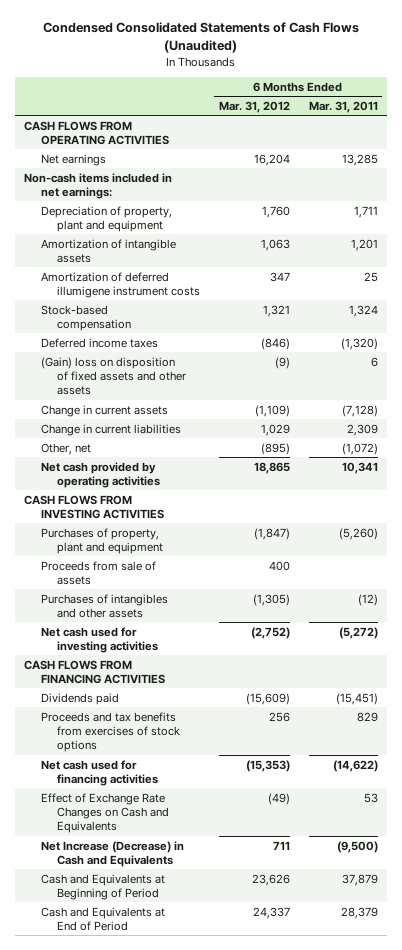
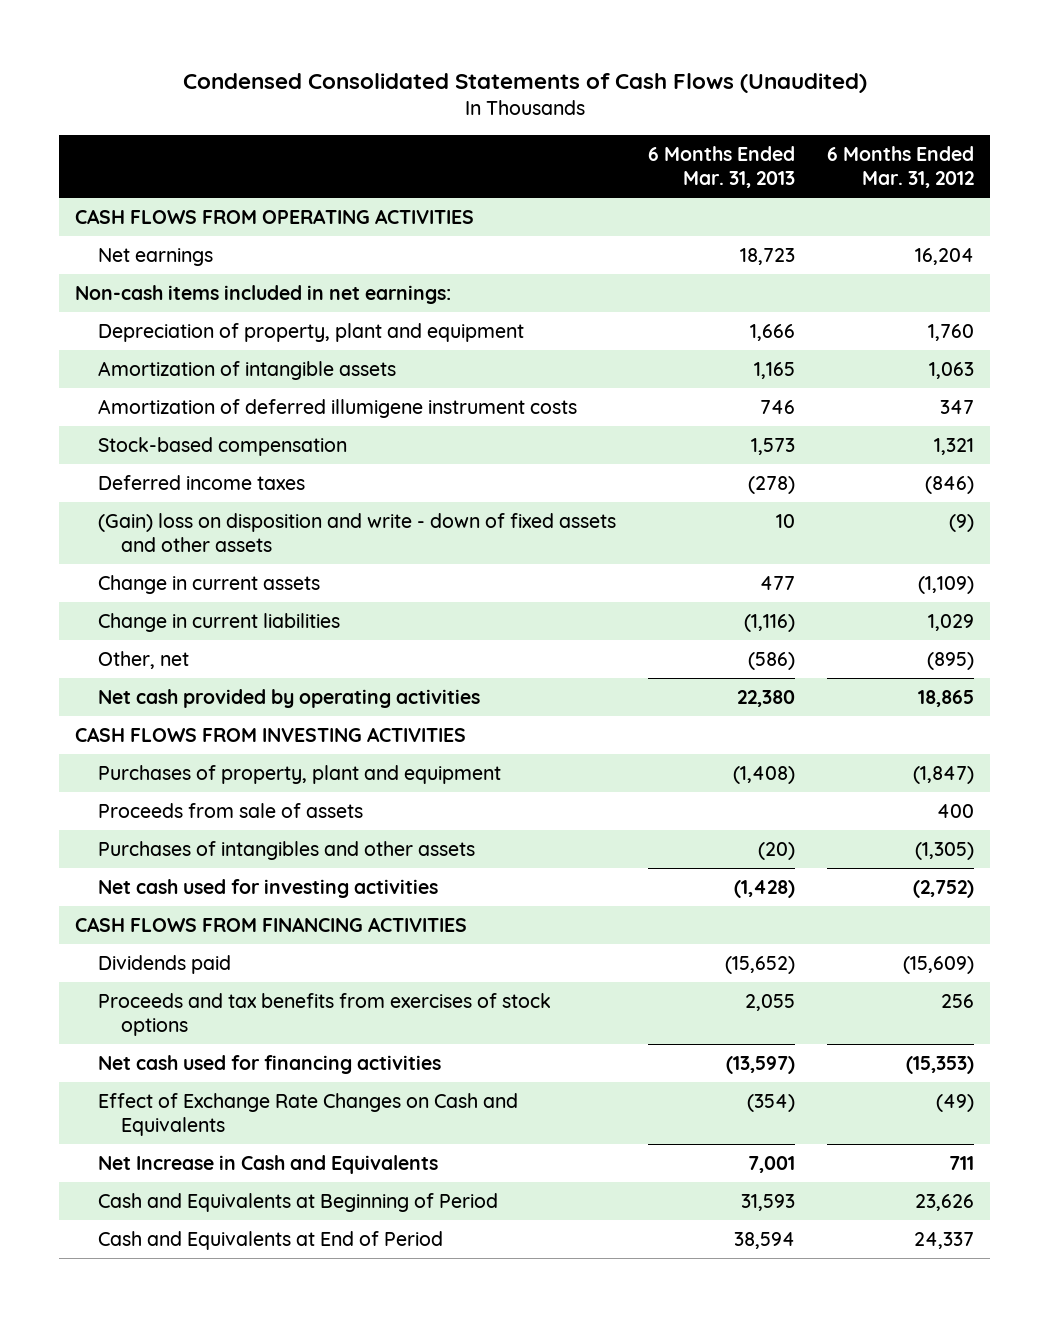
[308,100,378,113] Mar. 31, 2011 -> none
none -> [647,145,795,189] 6 Months Ended Mar. 31, 2013
[40,356,187,396] (Gain) loss on disposition of fixed assets and other assets -> [97,512,616,553] (Gain) loss on disposition and write - down of fixed assets and other assets
[40,840,184,867] Net Increase (Decrease) in Cash and Equivalents -> [97,1154,438,1174] Net Increase in Cash and Equivalents

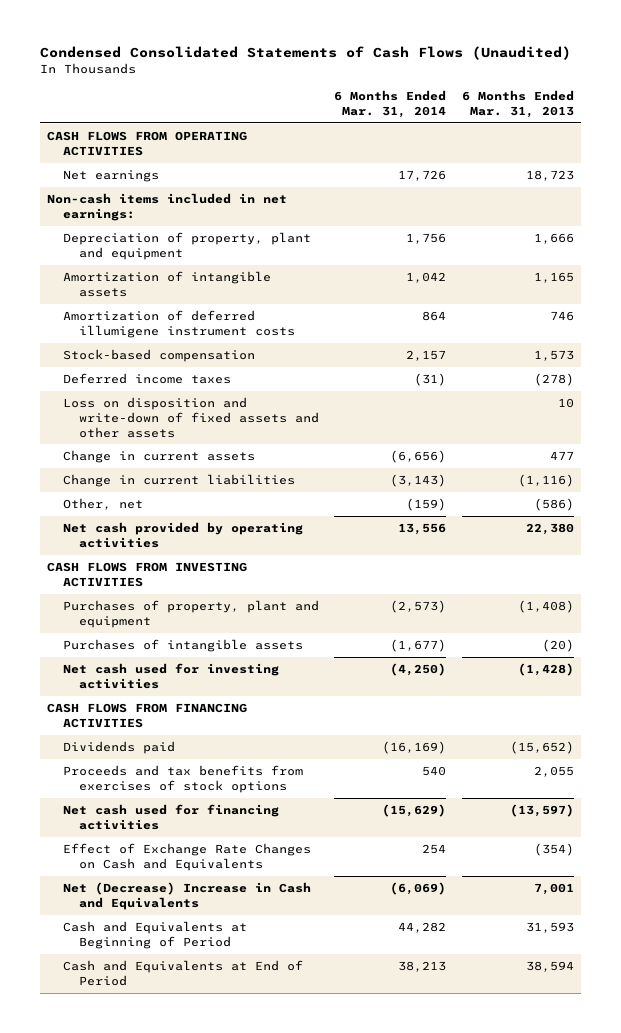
[827,145,975,189] 6 Months Ended Mar. 31, 2012 -> none
none -> [334,90,447,119] 6 Months Ended Mar. 31, 2014
[97,512,616,553] (Gain) loss on disposition and write - down of fixed assets and other assets -> [63,396,320,438] Loss on disposition and write-down of fixed assets and other assets
[97,802,363,818] Proceeds from sale of assets -> none
[97,840,475,860] Purchases of intangibles and other assets -> [63,638,304,652] Purchases of intangible assets
[97,1154,438,1174] Net Increase in Cash and Equivalents -> [63,881,312,910] Net (Decrease) Increase in Cash and Equivalents

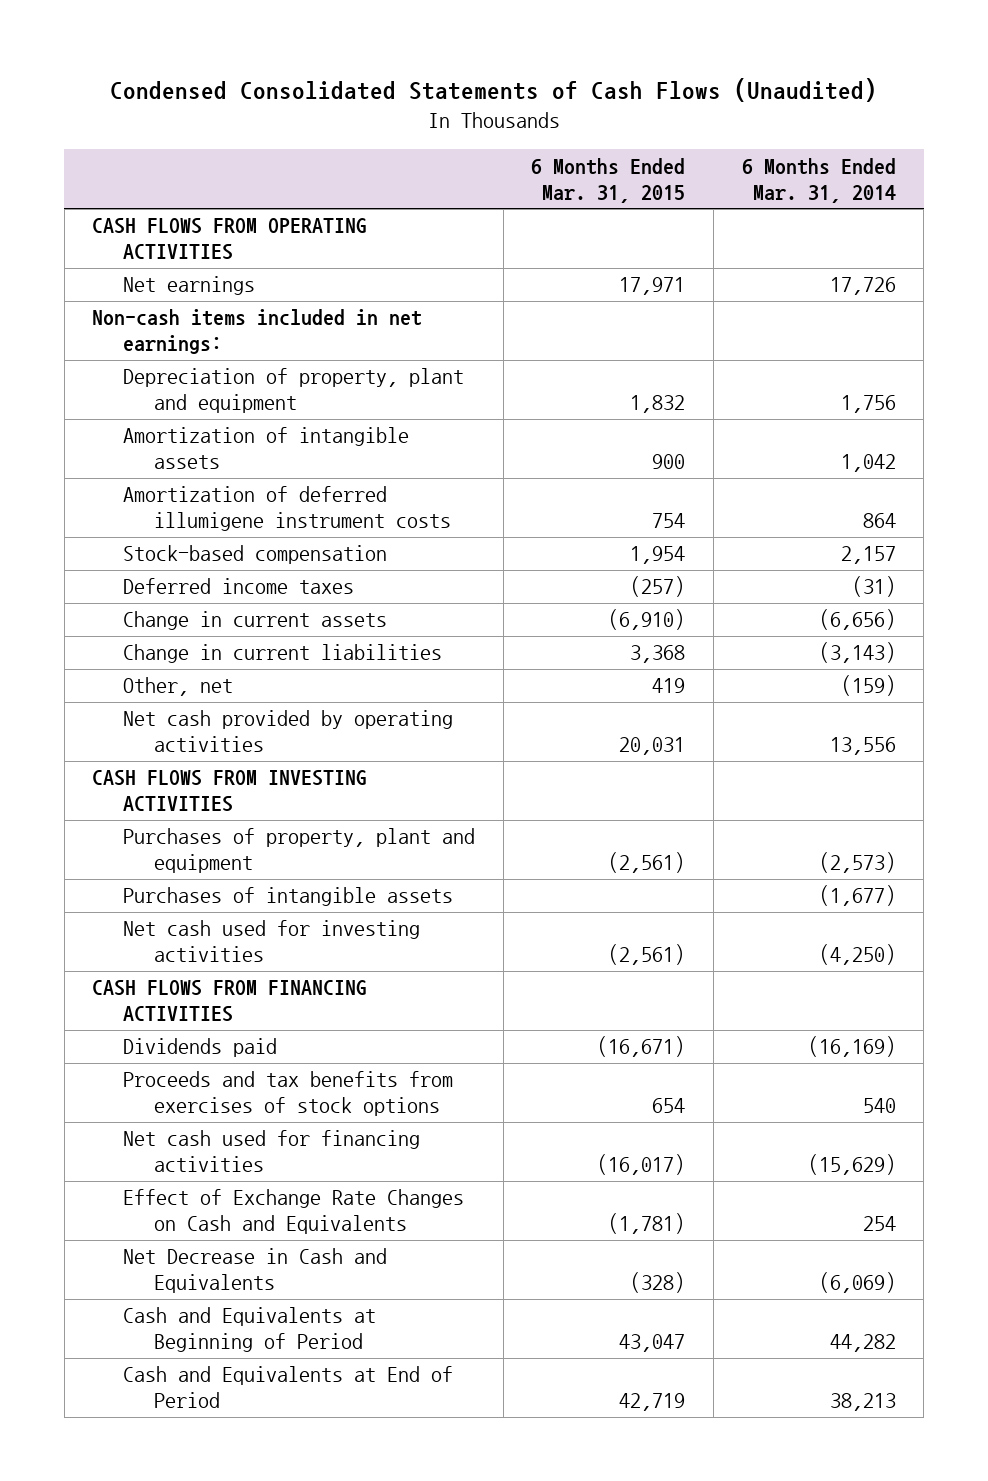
[461,90,574,119] 6 Months Ended Mar. 31, 2013 -> none
none -> [531,157,686,203] 6 Months Ended Mar. 31, 2015
[63,396,320,438] Loss on disposition and write-down of fixed assets and other assets -> none
[63,881,312,910] Net (Decrease) Increase in Cash and Equivalents -> [123,1248,388,1294] Net Decrease in Cash and Equivalents

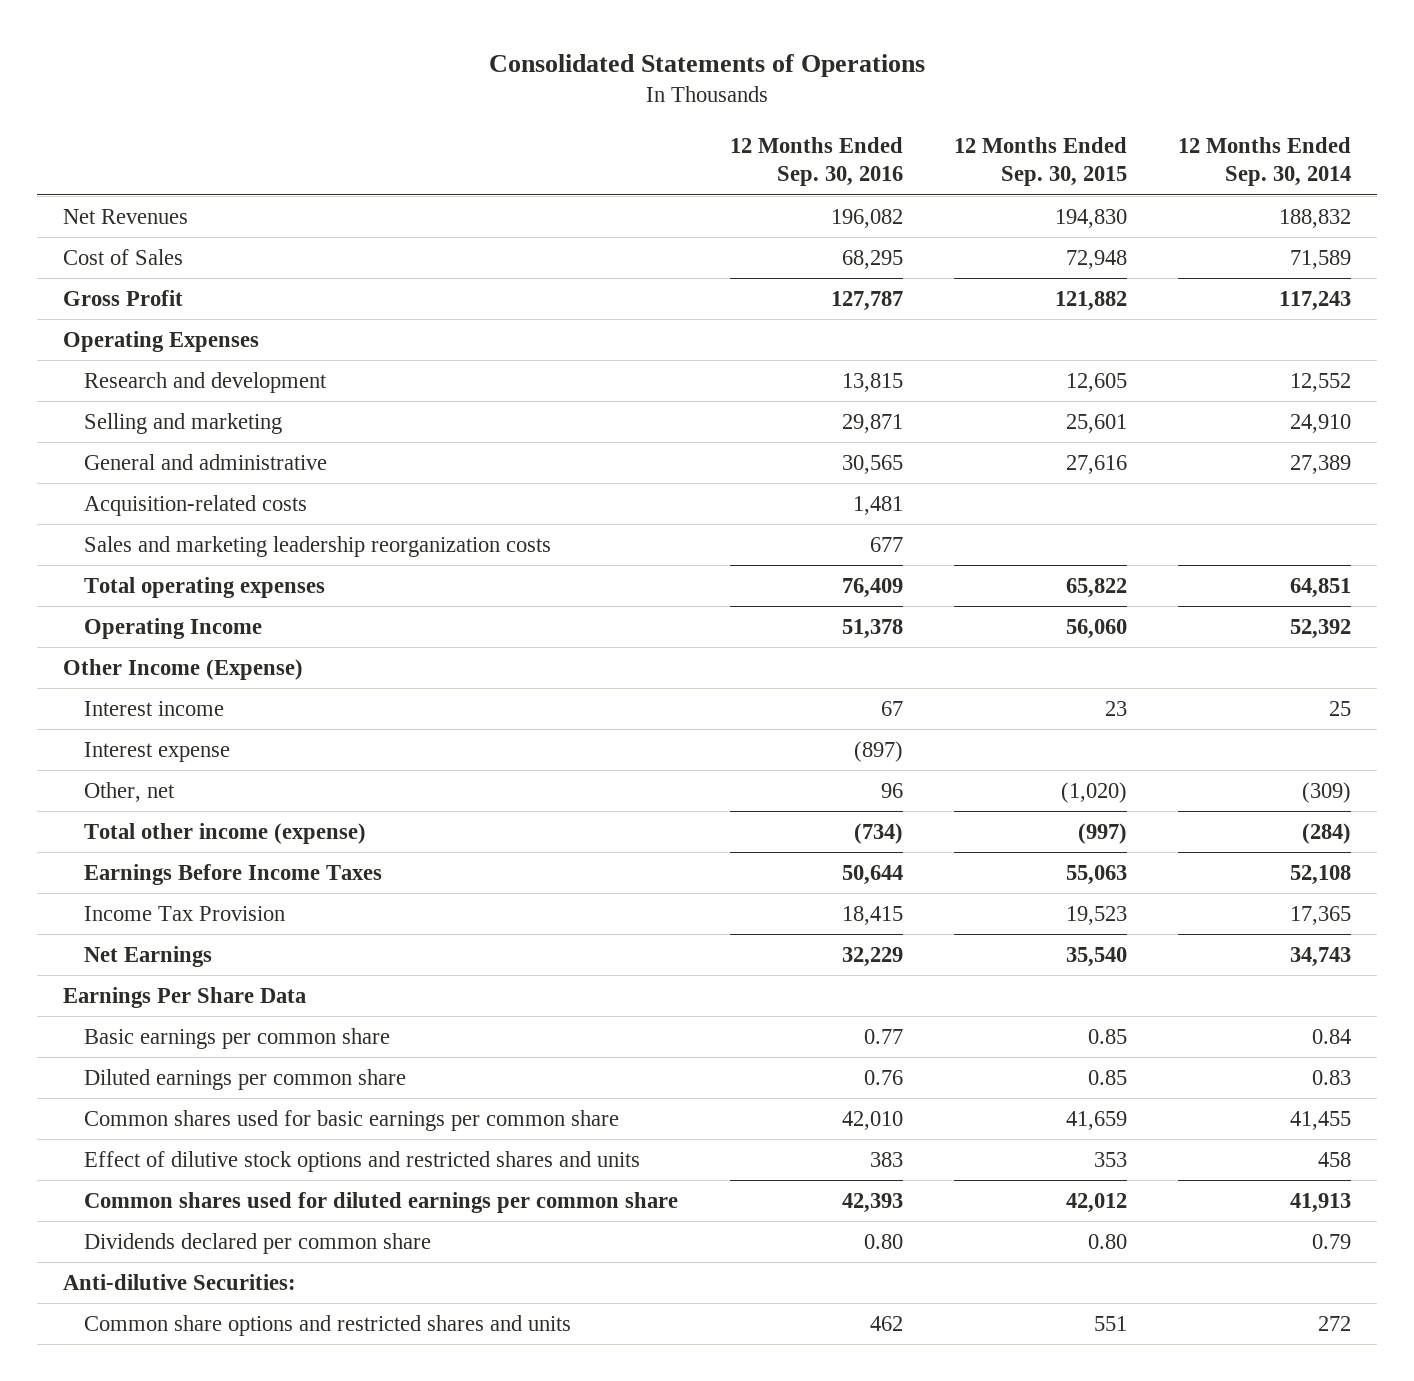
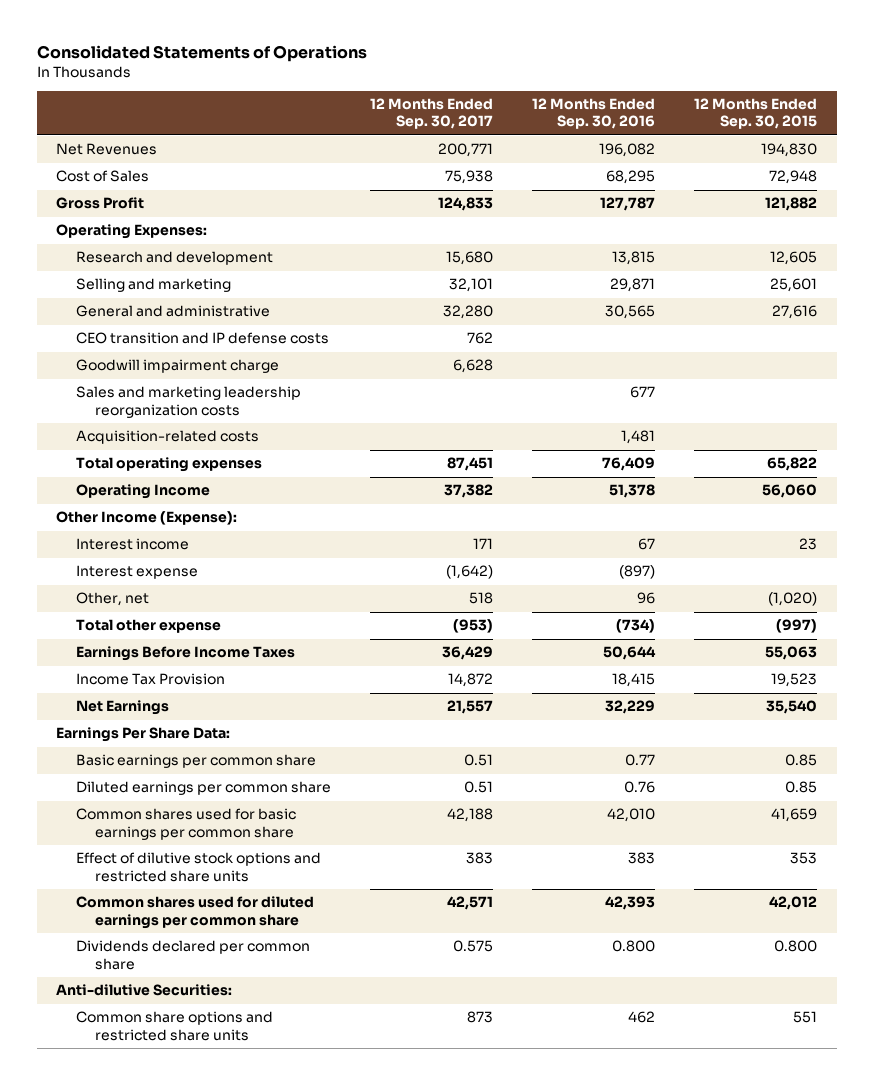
[1178,136,1352,187] 12 Months Ended Sep. 30, 2014 -> none
none -> [369,97,493,130] 12 Months Ended Sep. 30, 2017
[62,330,259,352] Operating Expenses -> [56,224,208,240] Operating Expenses:
none -> [75,332,329,345] CEO transition and IP defense costs
none -> [75,359,279,374] Goodwill impairment charge
[84,494,308,516] Acquisition-related costs -> [75,430,259,445] Acquisition-related costs
[62,658,303,680] Other Income (Expense) -> [56,511,238,526] Other Income (Expense):
[84,822,367,844] Total other income (expense) -> [75,619,221,634] Total other expense
[62,986,306,1008] Earnings Per Share Data -> [56,727,231,743] Earnings Per Share Data:
[84,1150,641,1172] Effect of dilutive stock options and restricted shares and units -> [75,852,321,882] Effect of dilutive stock options and restricted share units
[863,1233,903,1249] 0.80 -> [612,940,656,953] 0.800
[1088,1233,1128,1249] 0.80 -> [774,940,818,953] 0.800
[84,1314,572,1336] Common share options and restricted shares and units -> [75,1011,273,1041] Common share options and restricted share units

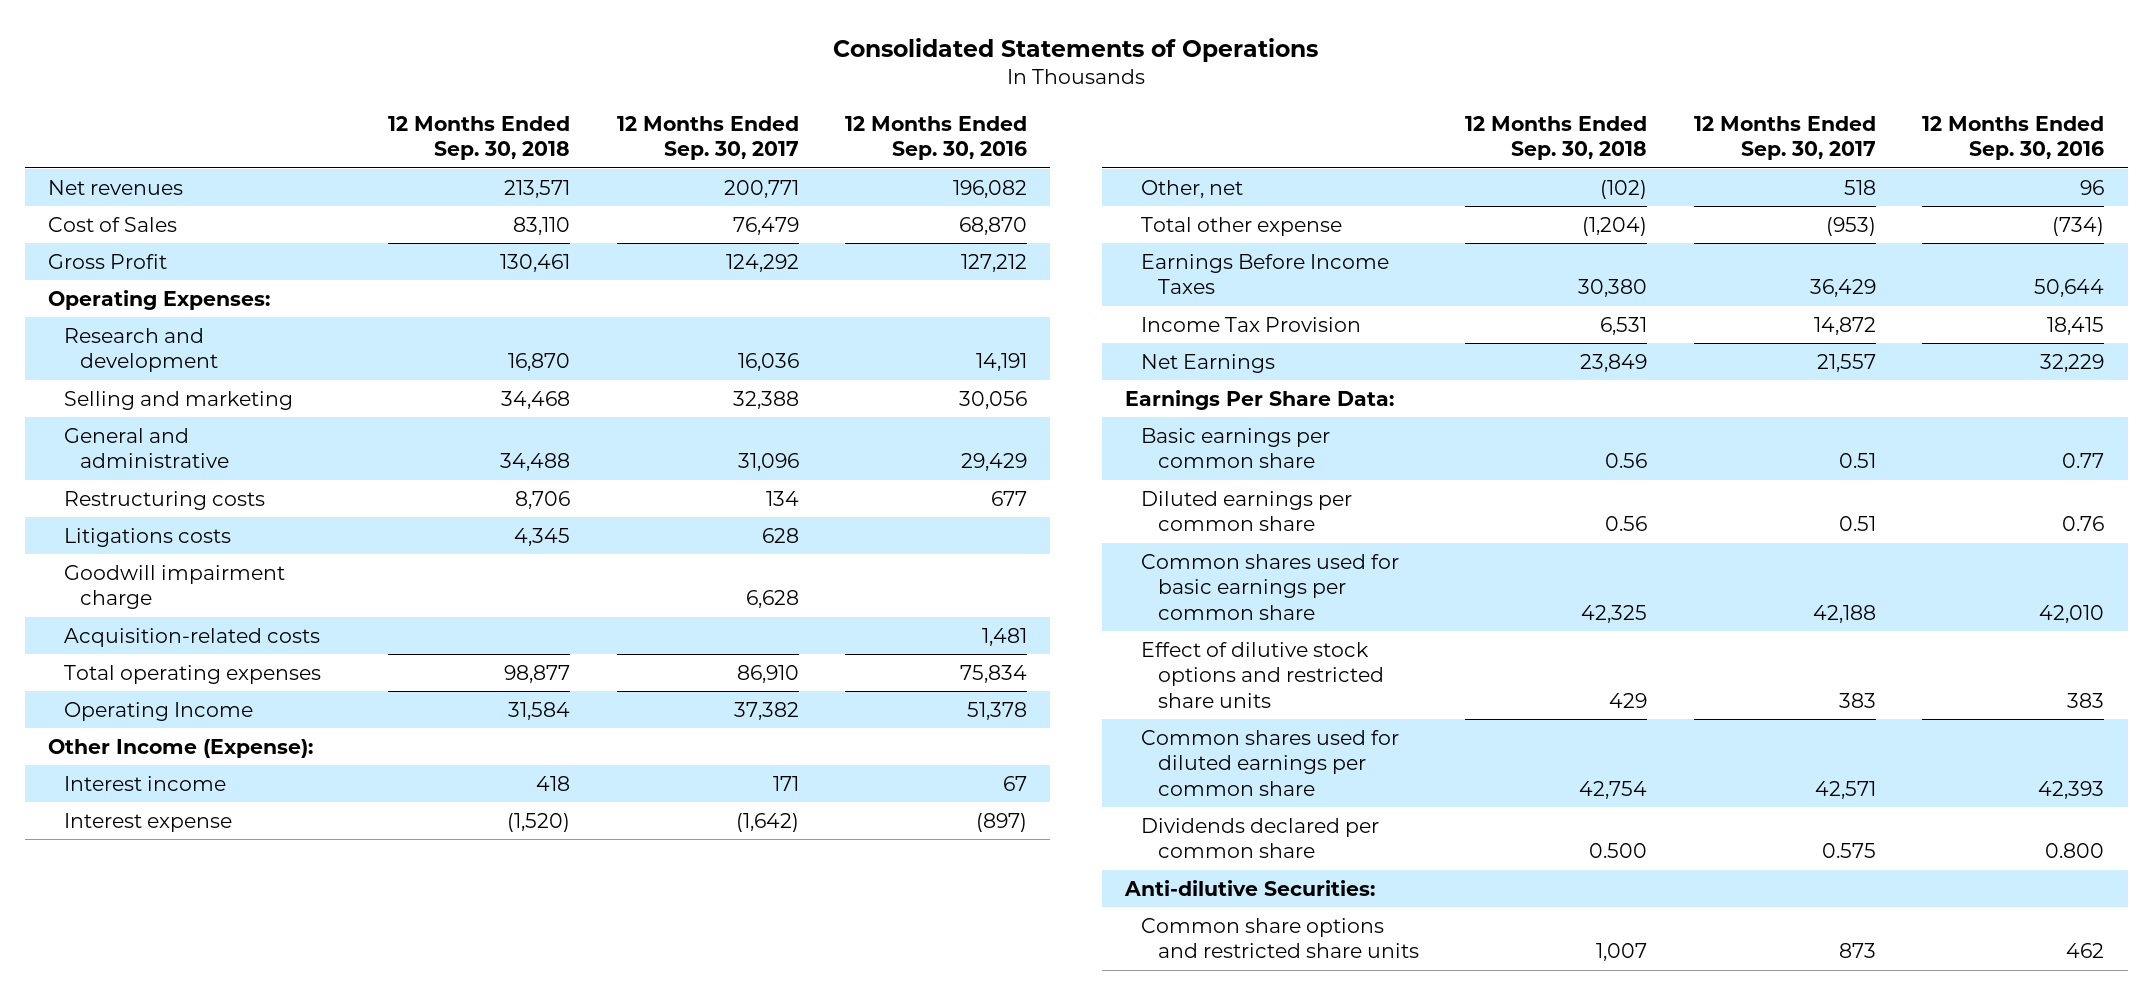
[694,97,818,130] 12 Months Ended Sep. 30, 2015 -> none
none -> [387,115,570,161] 12 Months Ended Sep. 30, 2018
[56,143,158,156] Net Revenues -> [47,179,183,195] Net revenues
[444,170,493,185] 75,938 -> [732,216,799,235] 76,479
[606,170,656,185] 68,295 -> [959,216,1028,235] 68,870
[437,197,493,212] 124,833 -> [725,253,799,272] 124,292
[600,197,656,212] 127,787 -> [961,253,1028,272] 127,212
[75,332,329,345] CEO transition and IP defense costs -> none
[445,251,493,266] 15,680 -> [737,353,799,372] 16,036
[612,251,656,266] 13,815 -> [976,353,1028,372] 14,191
[448,278,493,293] 32,101 -> [732,390,799,409] 32,388
[610,278,656,293] 29,871 -> [959,390,1028,409] 30,056
[442,305,493,320] 32,280 -> [737,453,799,472] 31,096
[605,305,656,320] 30,565 -> [961,453,1028,472] 29,429
none -> [64,490,266,510] Restructuring costs
none -> [64,527,232,547] Litigations costs
[75,386,301,418] Sales and marketing leadership reorganization costs -> none
[446,457,493,472] 87,451 -> [736,664,799,683] 86,910
[602,457,656,472] 76,409 -> [960,664,1028,683] 75,834

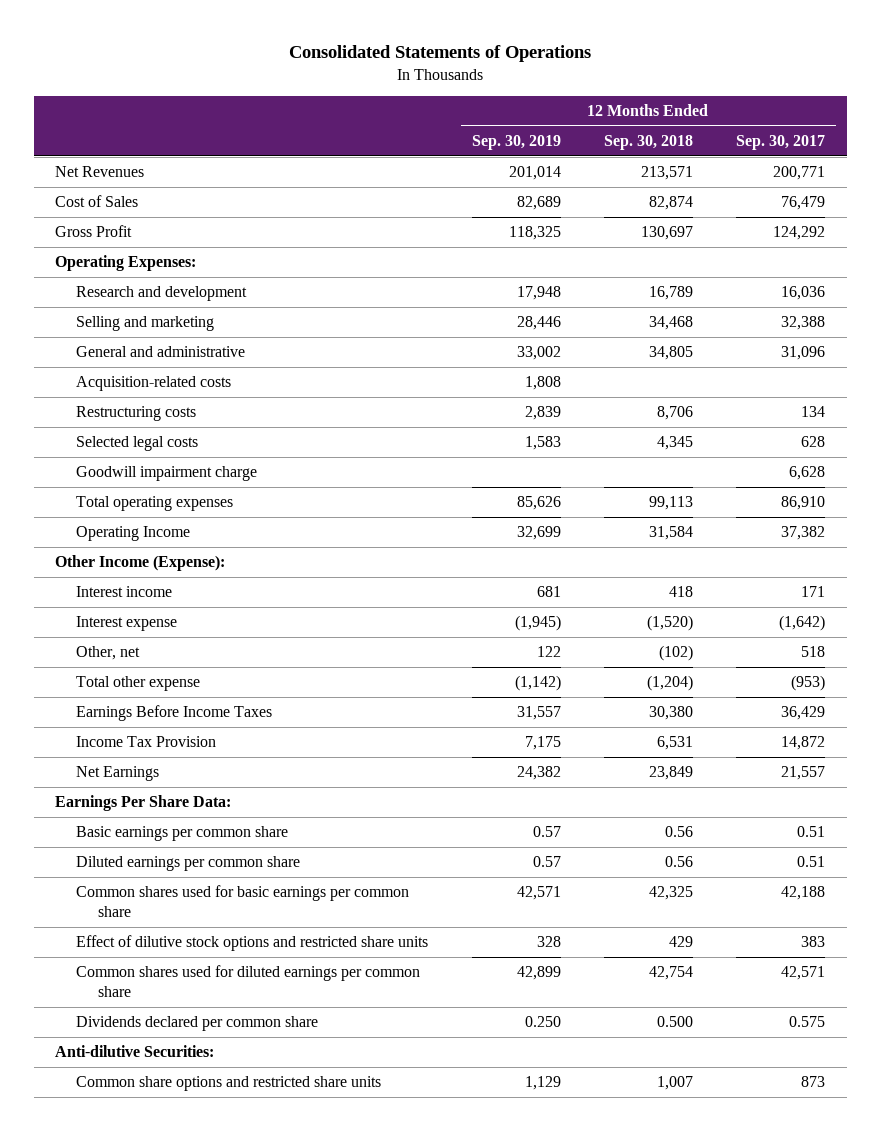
[845,115,1028,161] 12 Months Ended Sep. 30, 2016 -> none
none -> [471,135,561,151] Sep. 30, 2019
[47,179,183,195] Net revenues -> [55,166,145,178] Net Revenues
[512,216,570,235] 83,110 -> [648,196,693,211] 82,874
[499,253,570,272] 130,461 -> [640,226,693,241] 130,697
[507,353,570,372] 16,870 -> [648,286,693,301] 16,789
[499,453,570,472] 34,488 -> [648,346,693,361] 34,805
[64,627,321,647] Acquisition-related costs -> [76,376,232,392] Acquisition-related costs
[64,527,232,547] Litigations costs -> [76,436,199,452] Selected legal costs
[503,664,570,683] 98,877 -> [648,496,693,511] 99,113

